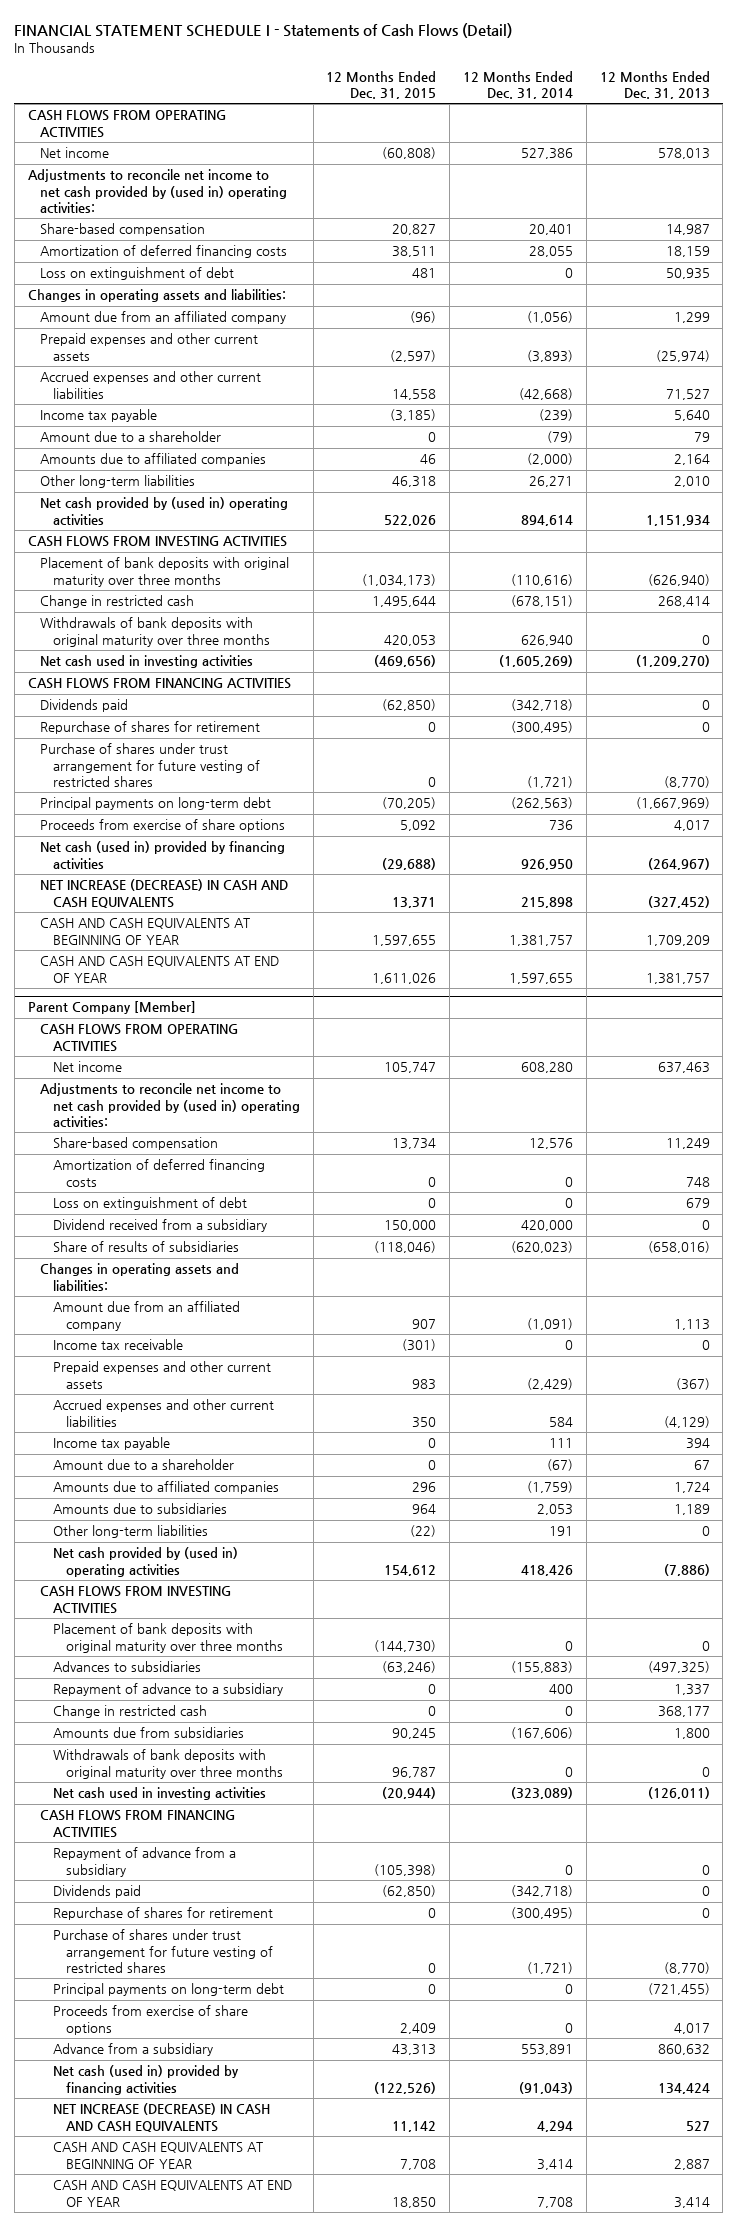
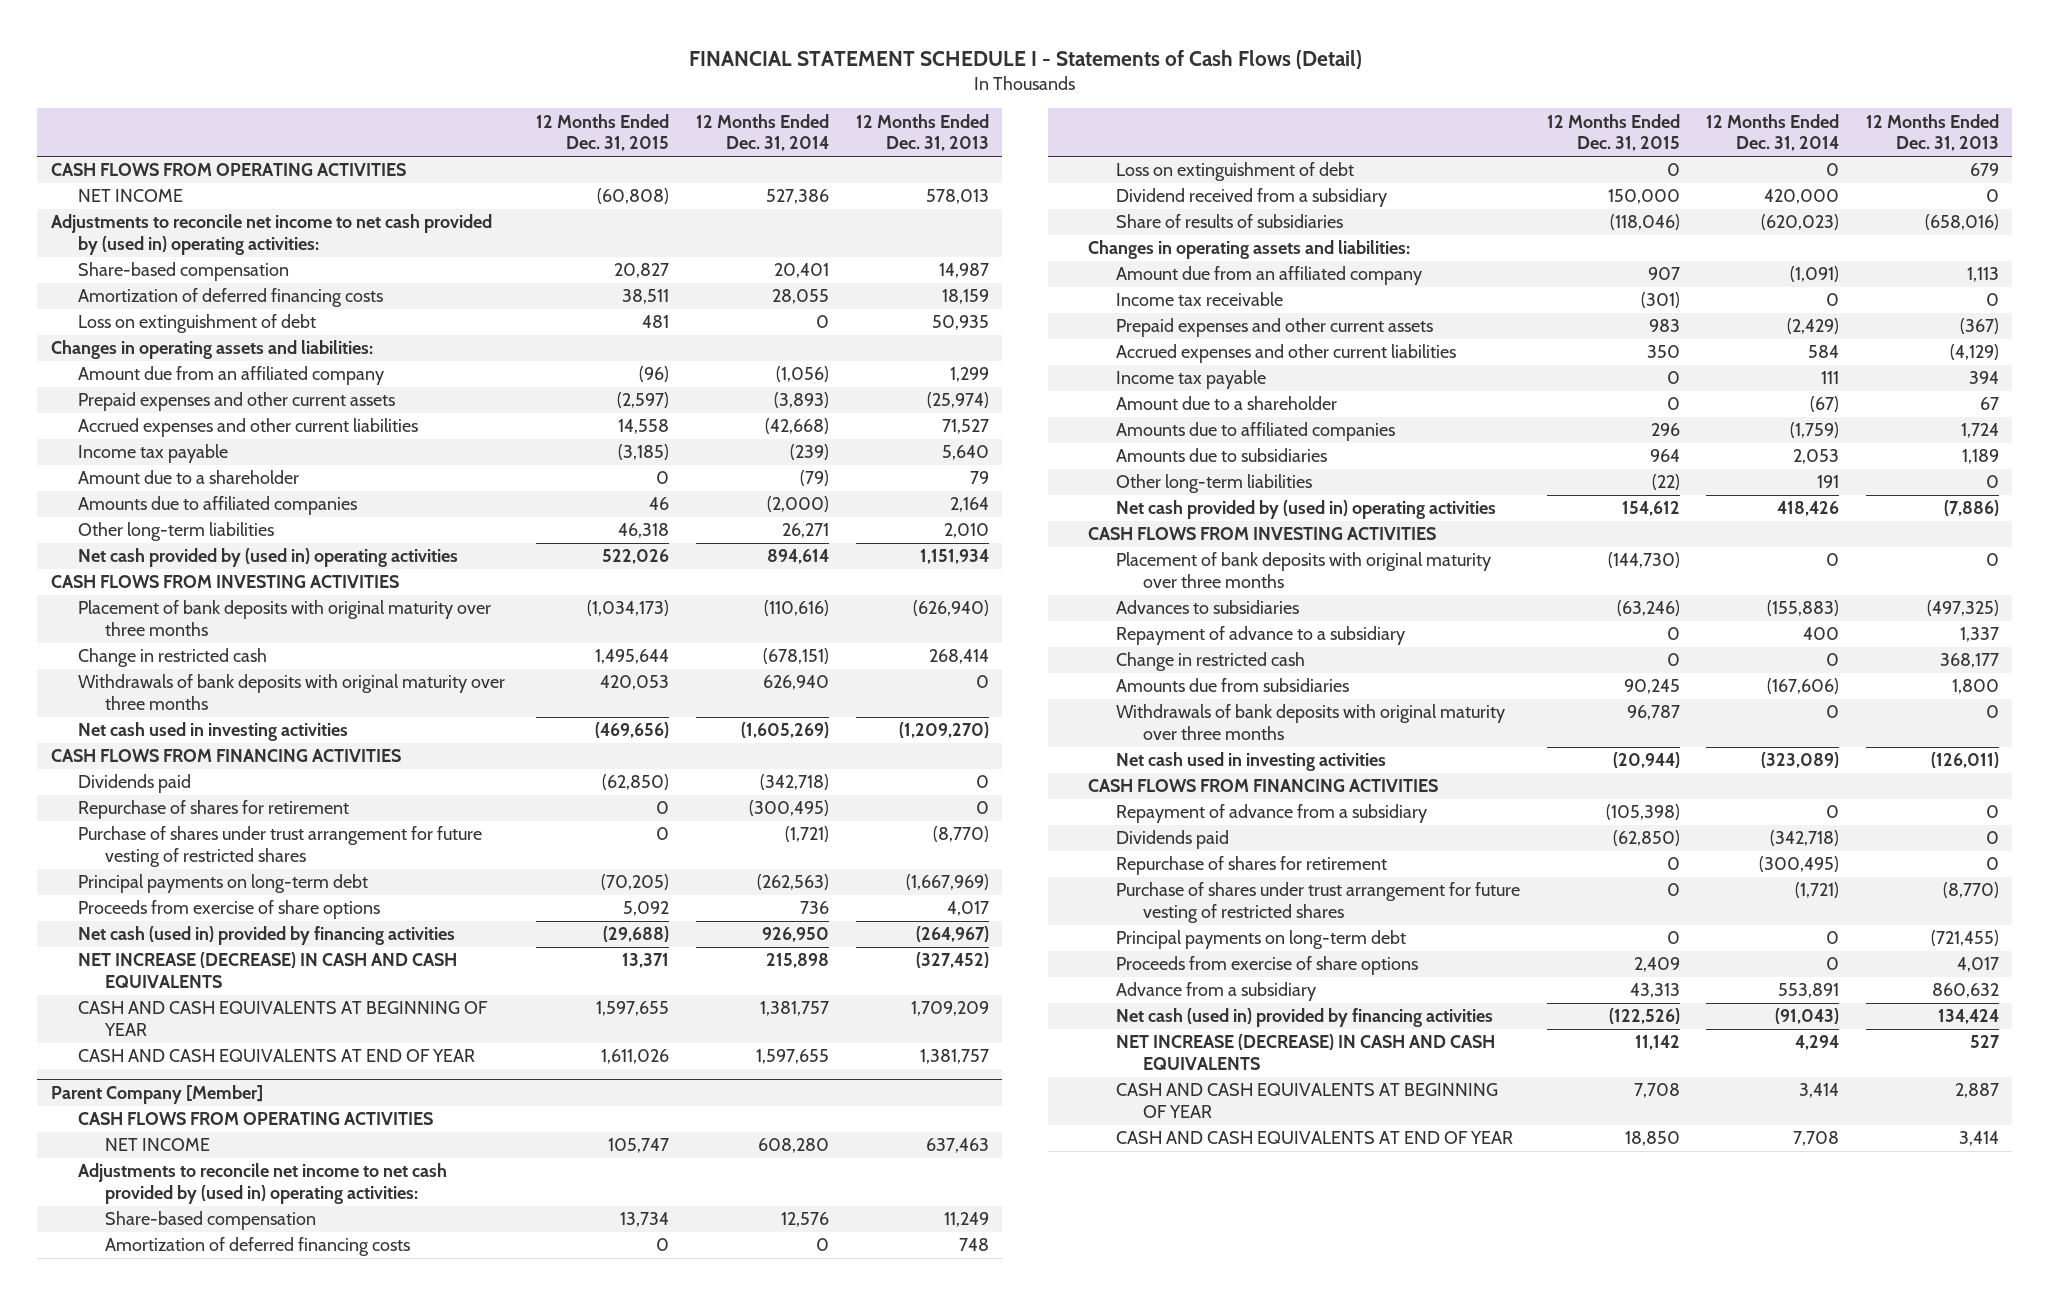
[40,147,110,159] Net income -> [78,189,184,203] NET INCOME
[52,1061,122,1073] Net income -> [105,1138,211,1152] NET INCOME

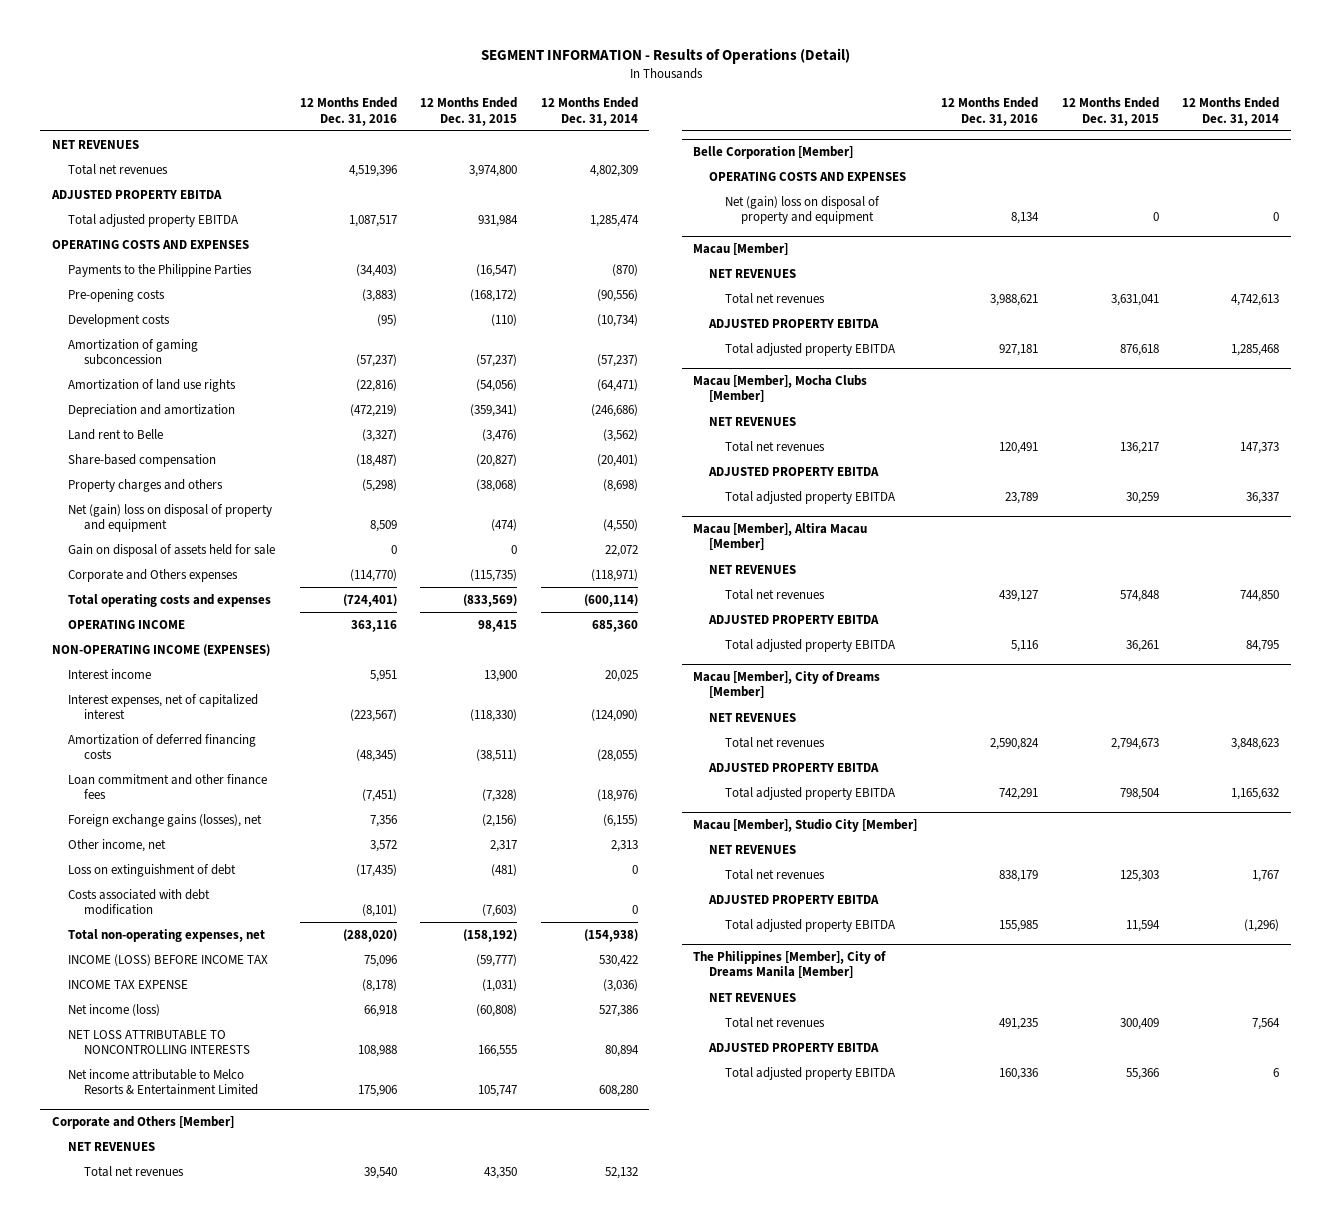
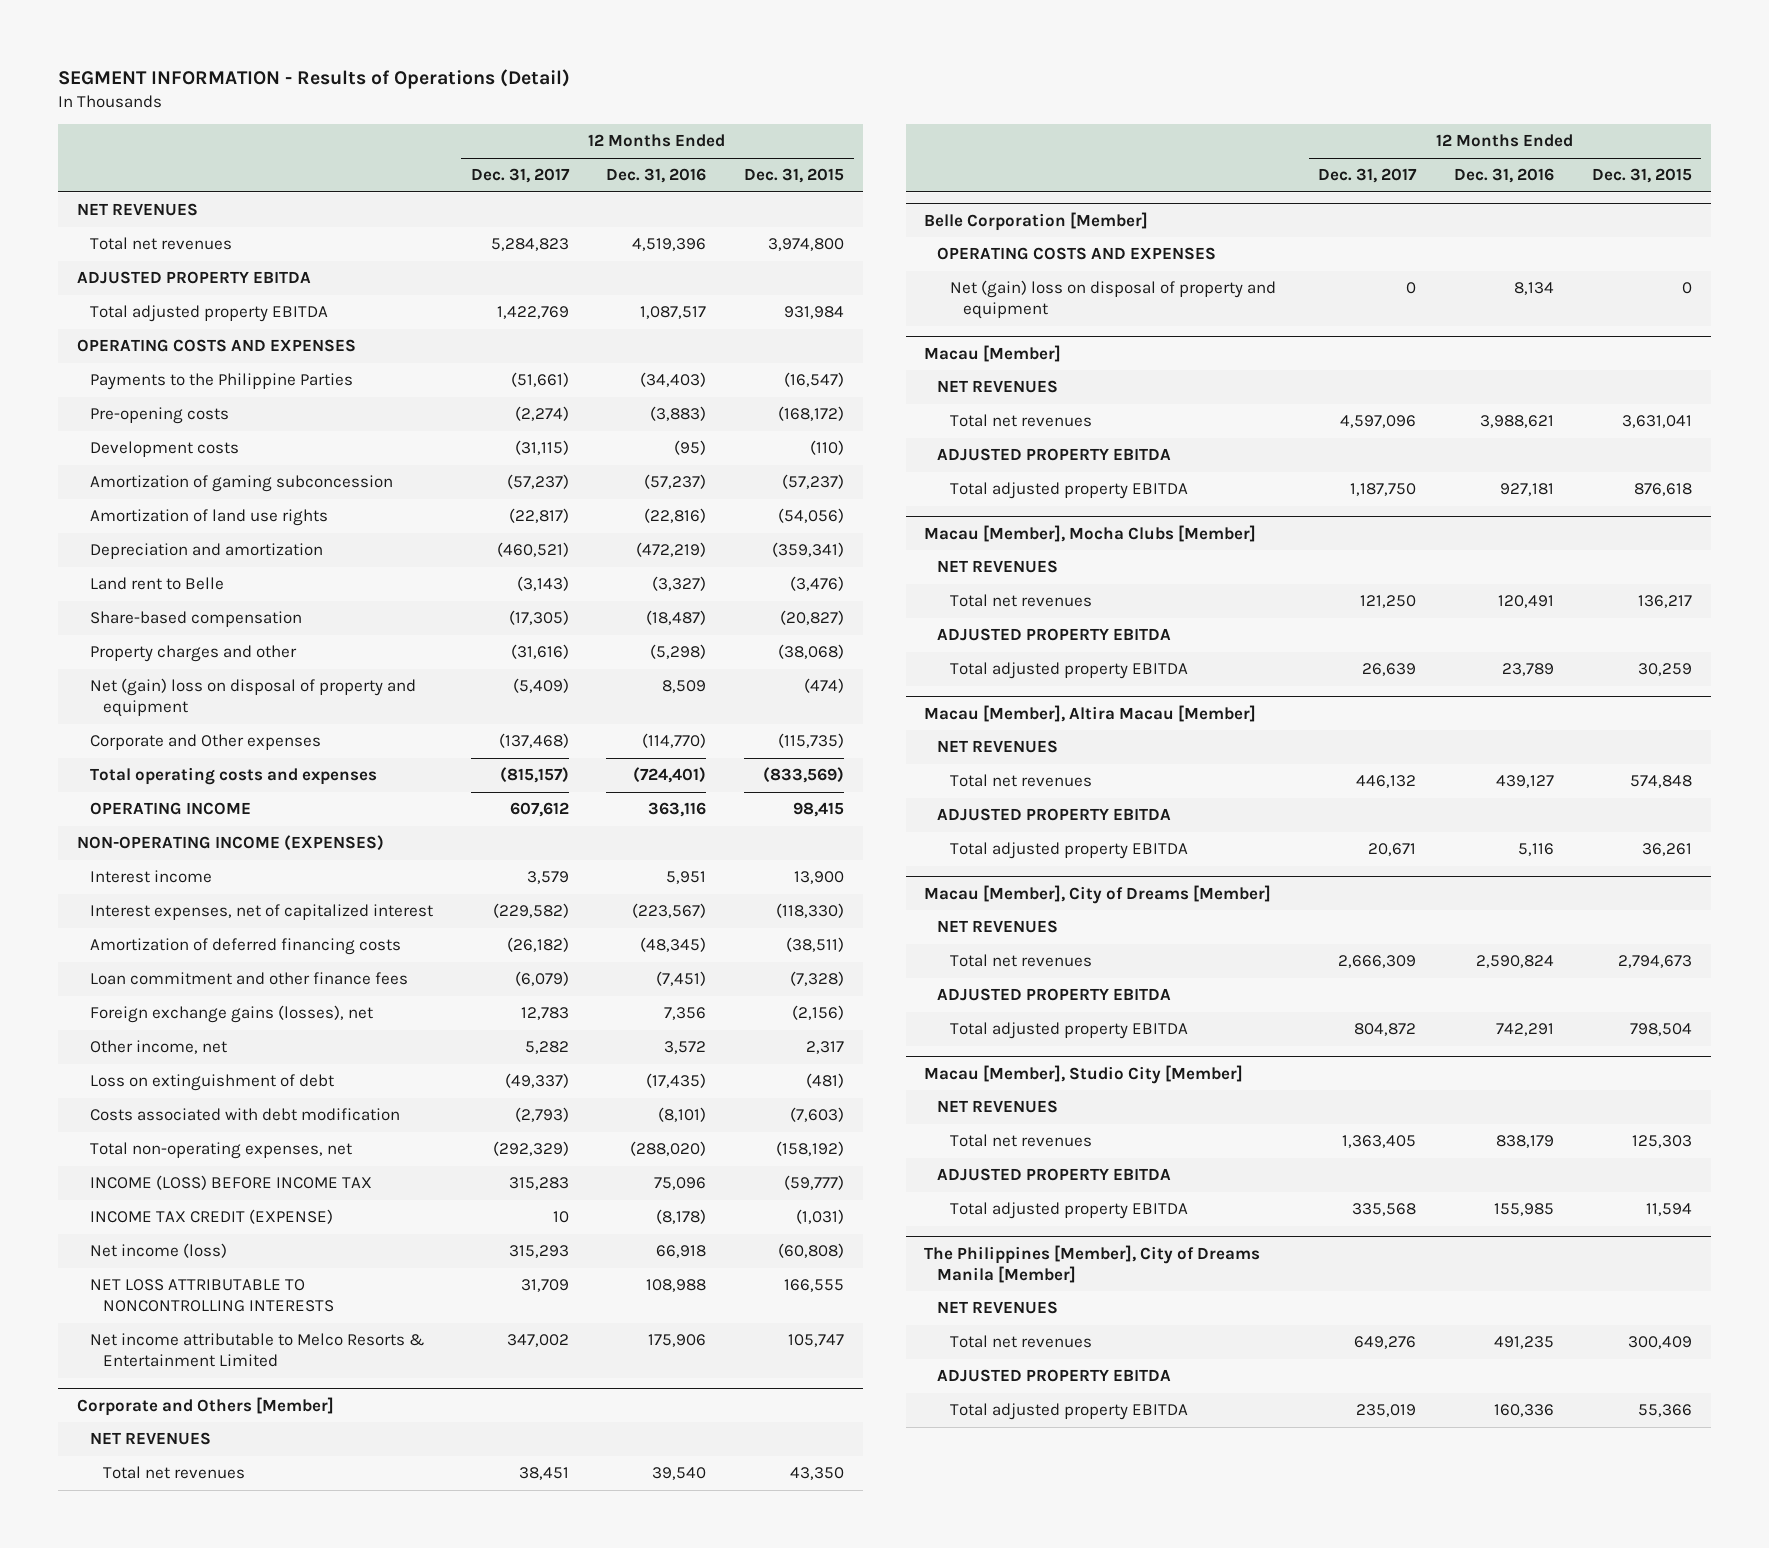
[540,97,638,126] 12 Months Ended Dec. 31, 2014 -> none
none -> [470,168,570,184] Dec. 31, 2017
[67,478,223,492] Property charges and others -> [89,645,297,663] Property charges and other
[67,543,275,557] Gain on disposal of assets held for sale -> none
[67,568,238,582] Corporate and Others expenses -> [89,734,321,751] Corporate and Other expenses
[67,979,188,989] INCOME TAX EXPENSE -> [89,1209,333,1225] INCOME TAX CREDIT (EXPENSE)

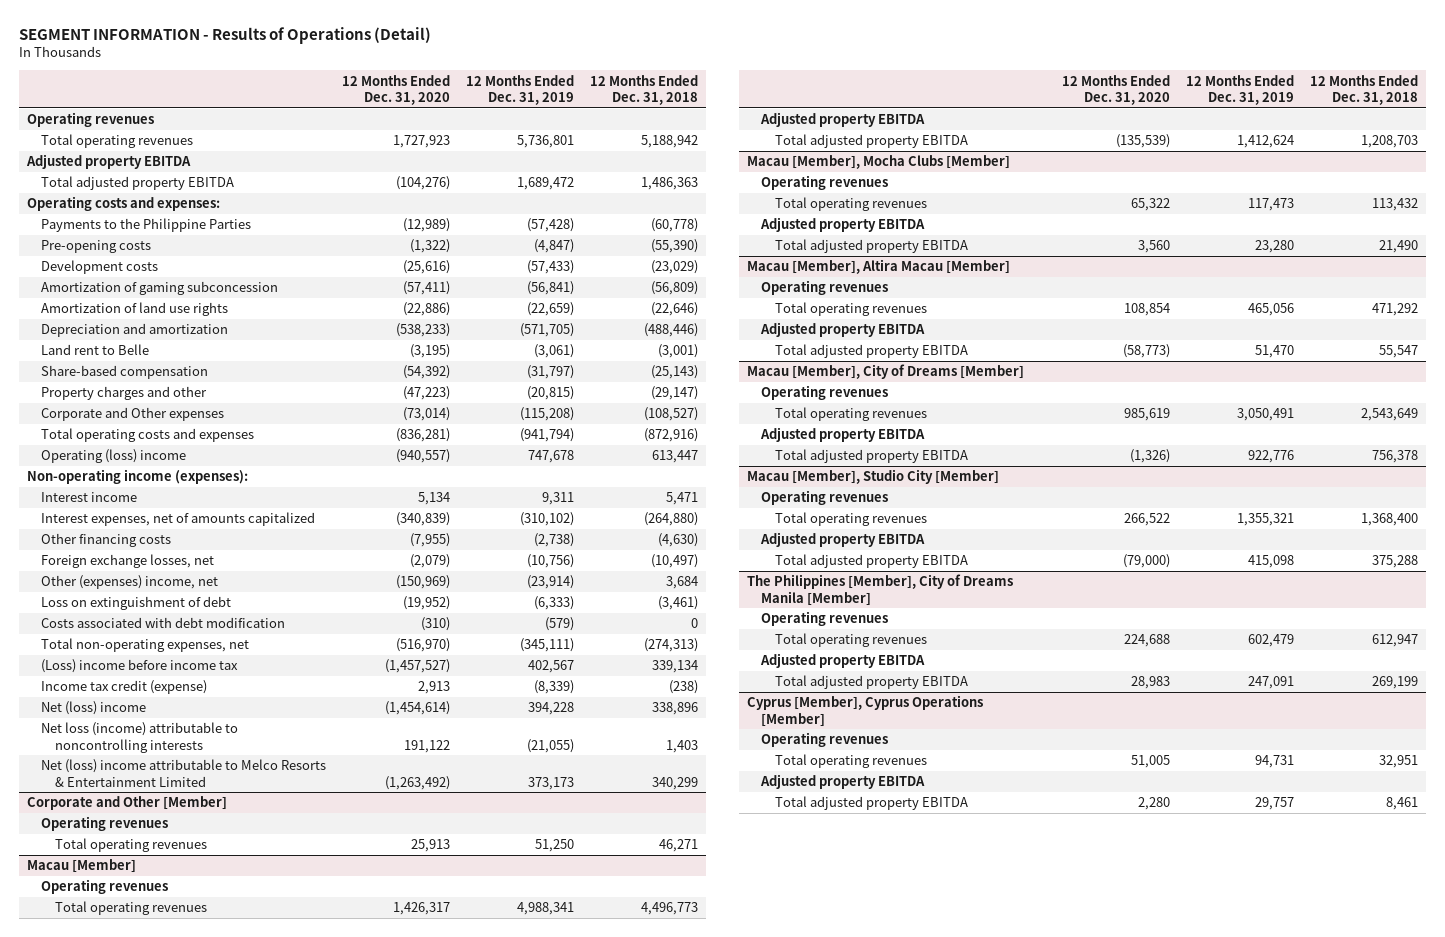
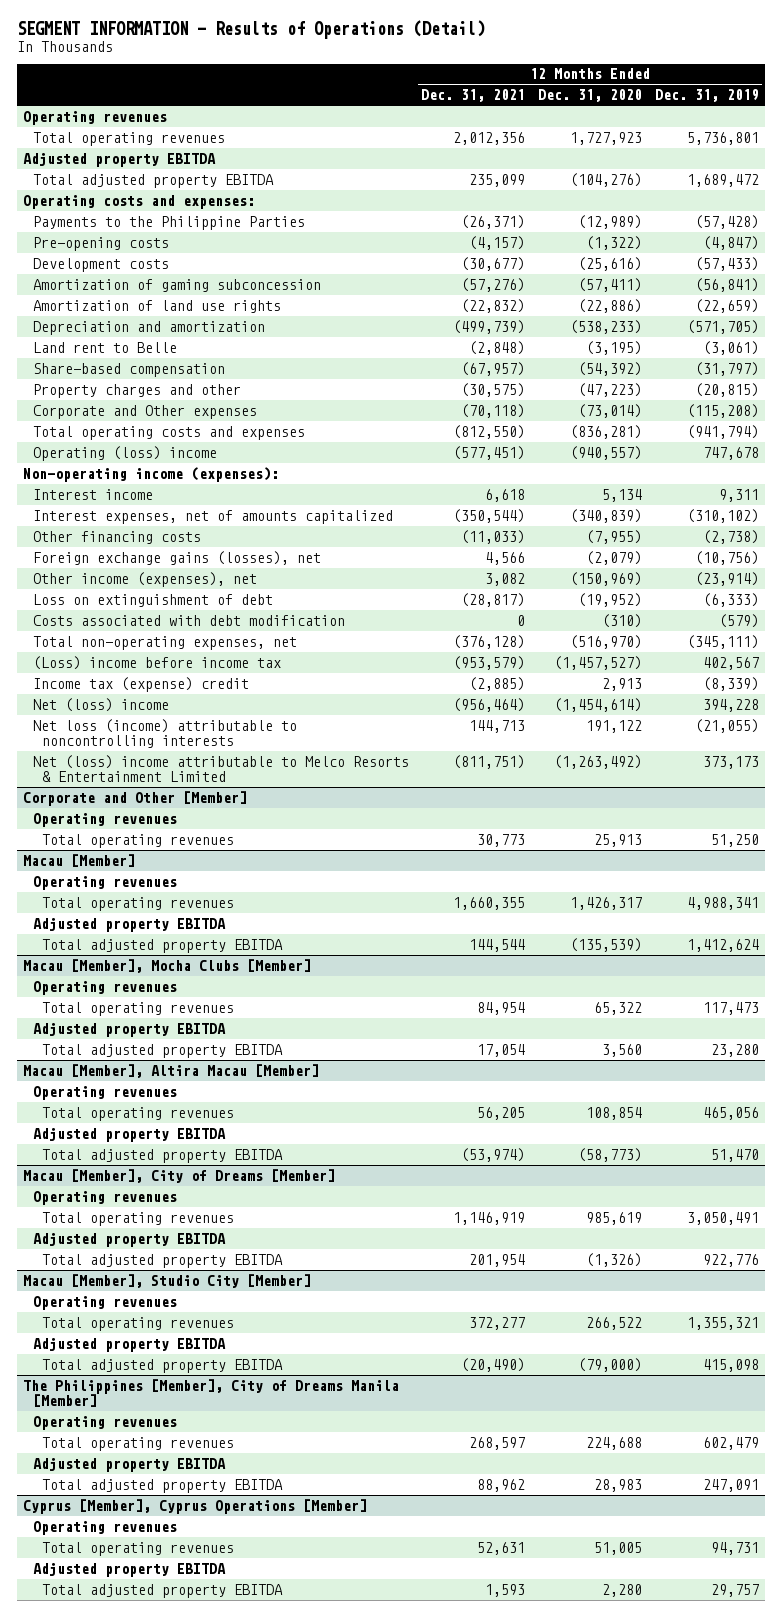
[590,74,699,106] 12 Months Ended Dec. 31, 2018 -> none
none -> [421,89,526,103] Dec. 31, 2021
[41,554,215,569] Foreign exchange losses, net -> [32,550,321,565] Foreign exchange gains (losses), net
[41,575,219,590] Other (expenses) income, net -> [32,571,257,587] Other income (expenses), net
[41,680,208,695] Income tax credit (expense) -> [32,676,249,692] Income tax (expense) credit

